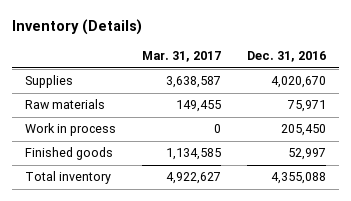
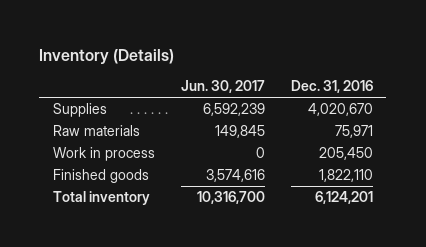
[141,51,221,63] Mar. 31, 2017 -> none
none -> [180,80,265,94] Jun. 30, 2017
[287,148,326,161] 52,997 -> [319,169,374,183] 1,822,110
[270,172,326,185] 4,355,088 -> [315,191,374,205] 6,124,201

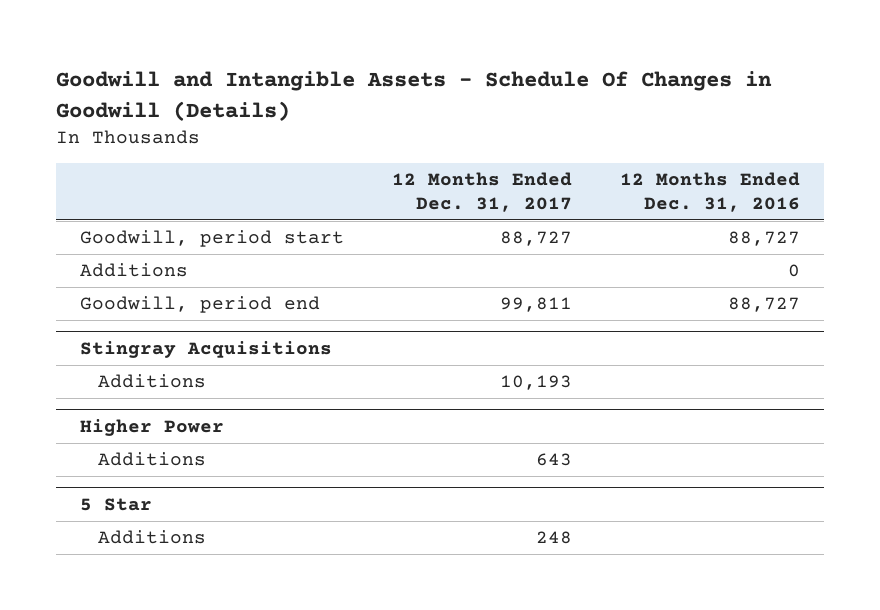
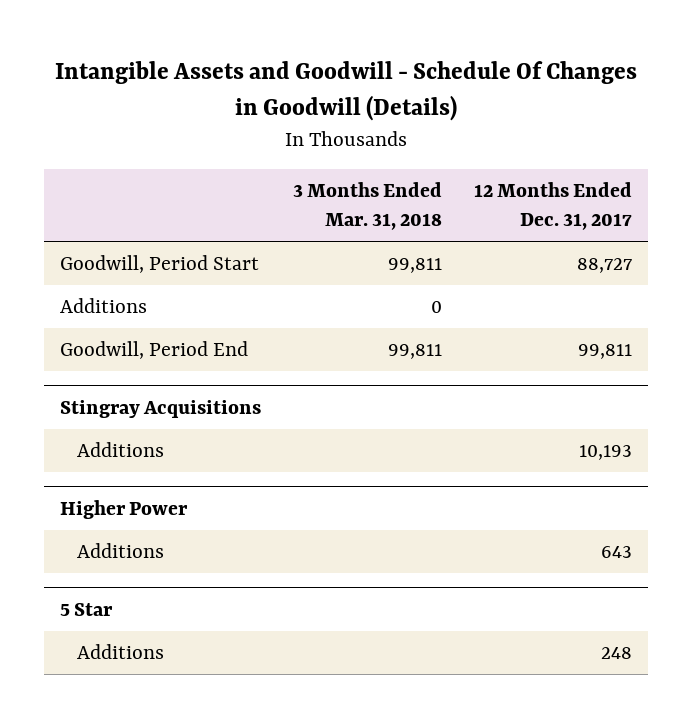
[55,71,772,121] Goodwill and Intangible Assets - Schedule Of Changes in Goodwill (Details) -> [54,61,637,121] Intangible Assets and Goodwill - Schedule Of Changes in Goodwill (Details)
[620,172,801,213] 12 Months Ended Dec. 31, 2016 -> none
none -> [292,181,442,231] 3 Months Ended Mar. 31, 2018
[80,230,345,248] Goodwill, period start -> [59,255,259,274] Goodwill, Period Start
[80,296,321,314] Goodwill, period end -> [59,341,248,360] Goodwill, Period End

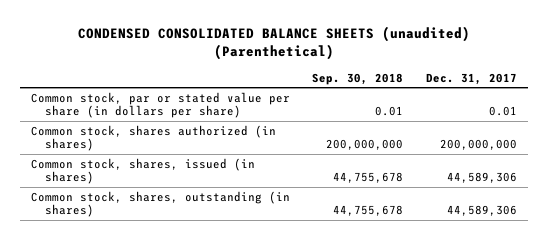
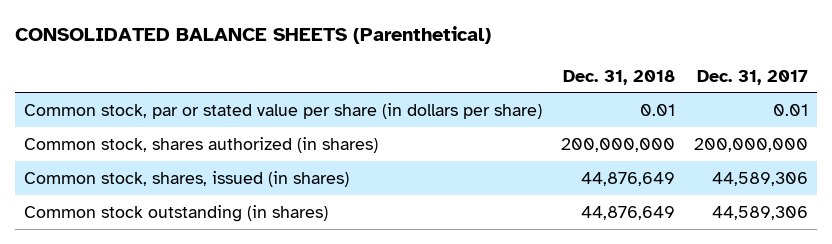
[77,25,470,61] CONDENSED CONSOLIDATED BALANCE SHEETS (unaudited) (Parenthetical) -> [14,26,491,45] CONSOLIDATED BALANCE SHEETS (Parenthetical)
[312,72,404,85] Sep. 30, 2018 -> none
none -> [562,69,675,85] Dec. 31, 2018
[30,190,290,218] Common stock, shares, outstanding (in shares) -> [24,204,329,222] Common stock outstanding (in shares)

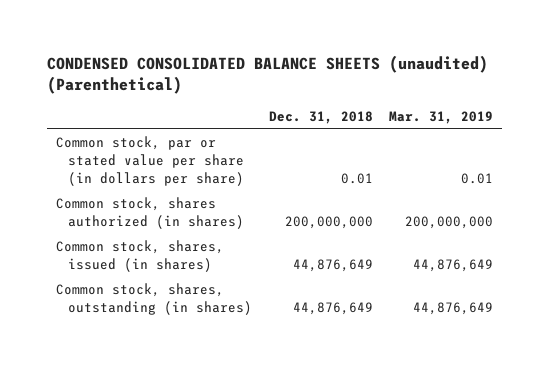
[14,26,491,45] CONSOLIDATED BALANCE SHEETS (Parenthetical) -> [47,54,489,94] CONDENSED CONSOLIDATED BALANCE SHEETS (unaudited) (Parenthetical)
[696,69,808,85] Dec. 31, 2017 -> none
none -> [389,111,494,125] Mar. 31, 2019
[24,204,329,222] Common stock outstanding (in shares) -> [55,283,253,316] Common stock, shares, outstanding (in shares)

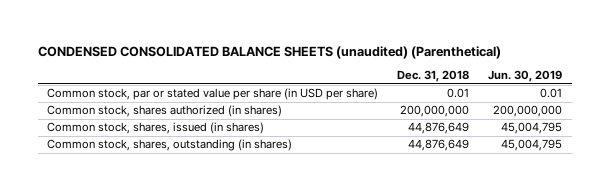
[389,111,494,125] Mar. 31, 2019 -> none
none -> [488,70,563,83] Jun. 30, 2019
[55,136,245,186] Common stock, par or stated value per share (in dollars per share) -> [47,88,379,101] Common stock, par or stated value per share (in USD per share)

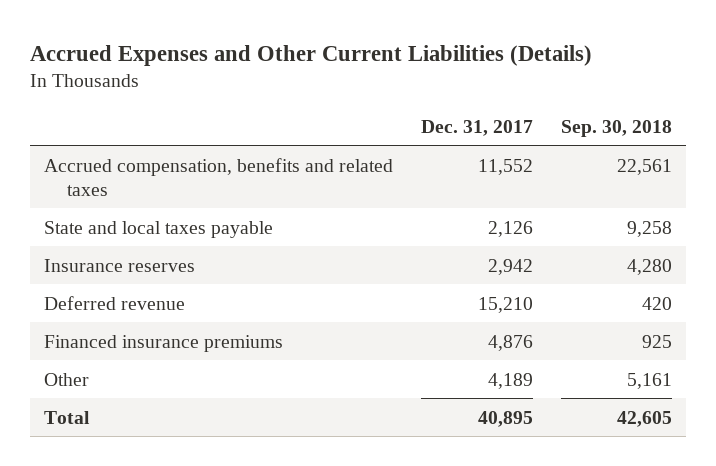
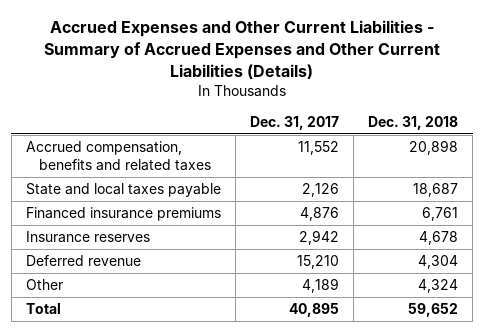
[29,44,592,66] Accrued Expenses and Other Current Liabilities (Details) -> [44,20,441,79] Accrued Expenses and Other Current Liabilities - Summary of Accrued Expenses and Other Current Liabilities (Details)
[561,119,673,137] Sep. 30, 2018 -> none
none -> [368,115,459,130] Dec. 31, 2018
[44,334,284,352] Financed insurance premiums -> [25,207,221,222] Financed insurance premiums

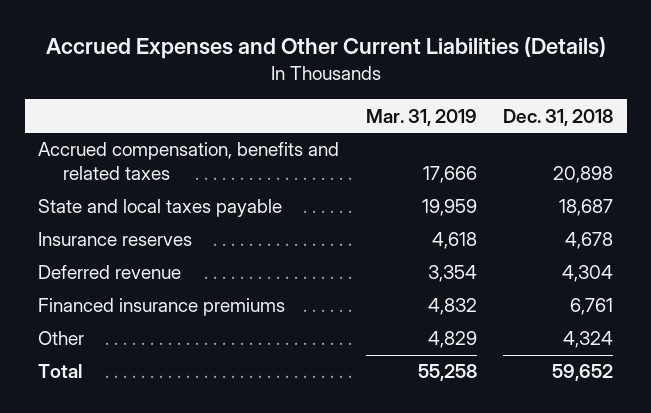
[44,20,441,79] Accrued Expenses and Other Current Liabilities - Summary of Accrued Expenses and Other Current Liabilities (Details) -> [45,37,606,60] Accrued Expenses and Other Current Liabilities (Details)
[250,115,340,130] Dec. 31, 2017 -> none
none -> [365,108,477,126] Mar. 31, 2019
[25,207,221,222] Financed insurance premiums -> [37,298,285,317] Financed insurance premiums

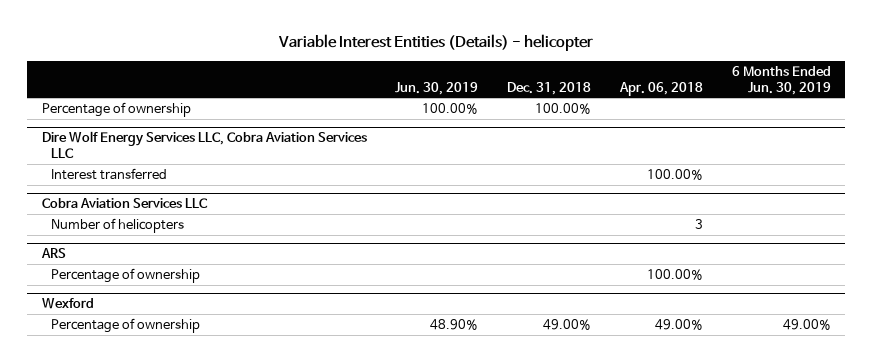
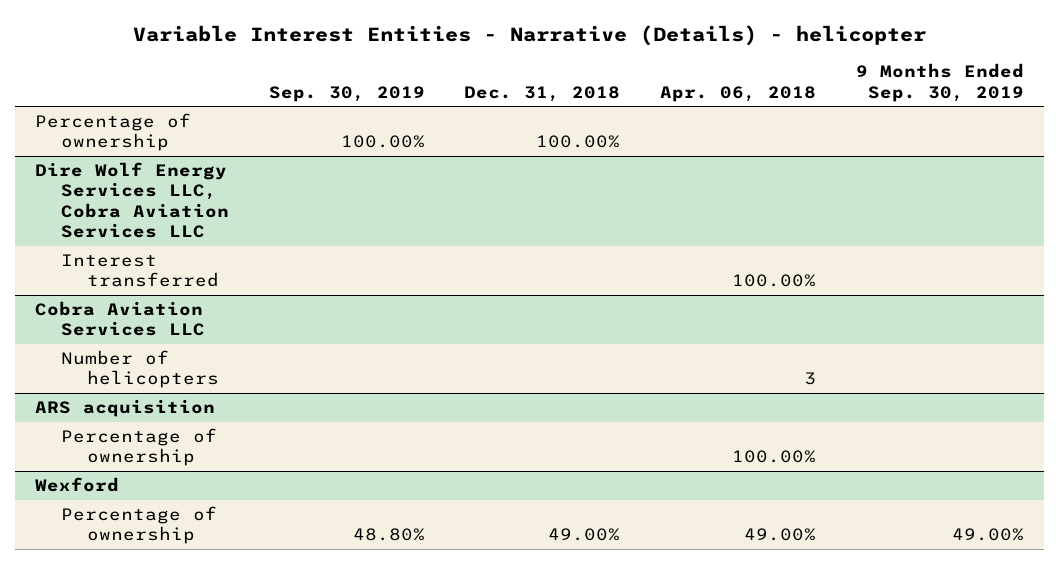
[278,34,594,52] Variable Interest Entities (Details) - helicopter -> [132,24,927,46] Variable Interest Entities - Narrative (Details) - helicopter
[395,81,479,95] Jun. 30, 2019 -> none
[731,65,831,95] 6 Months Ended Jun. 30, 2019 -> none
none -> [268,85,425,102] Sep. 30, 2019
none -> [856,63,1025,102] 9 Months Ended Sep. 30, 2019
[40,248,66,259] ARS -> [35,399,216,418] ARS acquisition

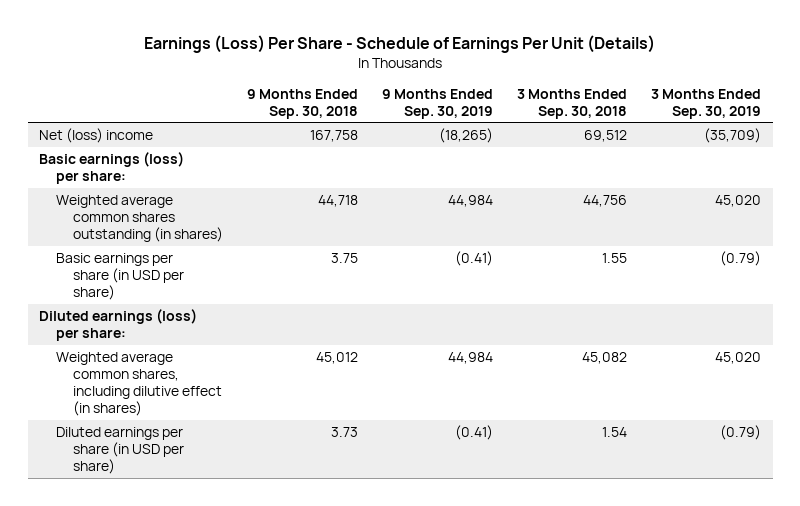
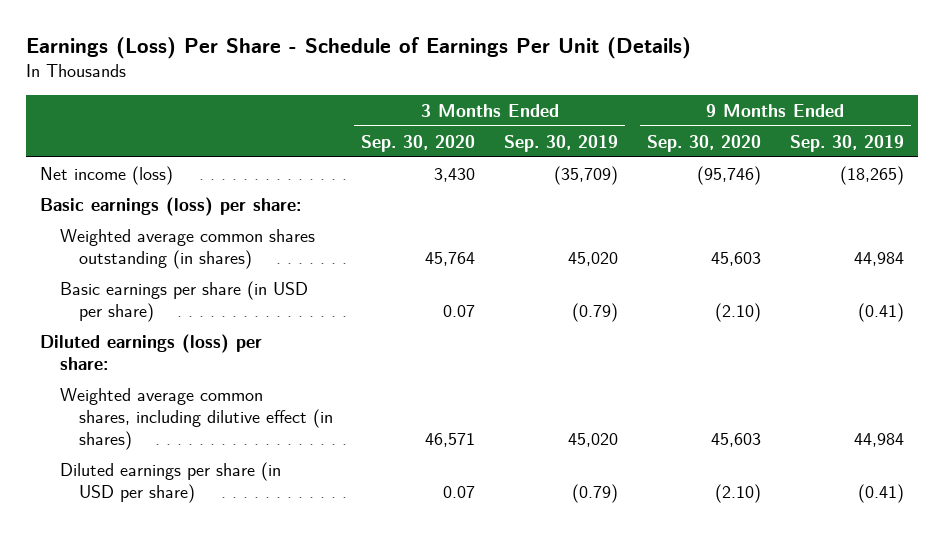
[247,88,359,119] 9 Months Ended Sep. 30, 2018 -> none
[517,88,628,119] 3 Months Ended Sep. 30, 2018 -> none
none -> [361,134,476,152] Sep. 30, 2020
none -> [646,134,761,152] Sep. 30, 2020
[39,127,154,143] Net (loss) income -> [40,165,174,185] Net income (loss)

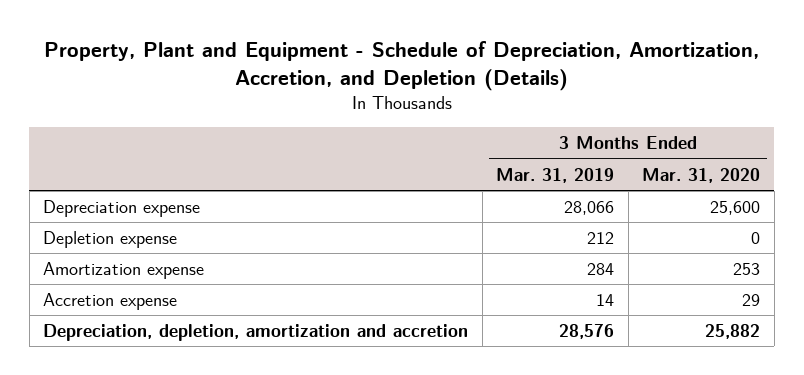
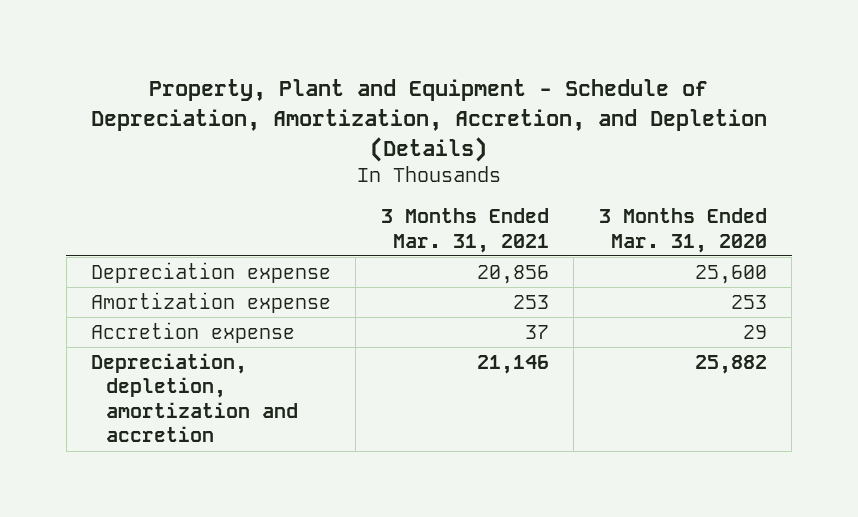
[496,167,615,183] Mar. 31, 2019 -> none
none -> [380,207,549,253] 3 Months Ended Mar. 31, 2021
[43,231,178,249] Depletion expense -> none

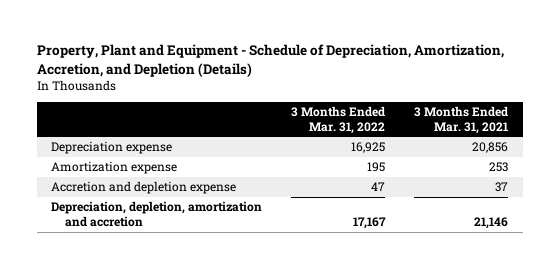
[598,207,767,253] 3 Months Ended Mar. 31, 2020 -> none
none -> [291,105,386,134] 3 Months Ended Mar. 31, 2022
[91,321,296,343] Accretion expense -> [51,181,237,195] Accretion and depletion expense

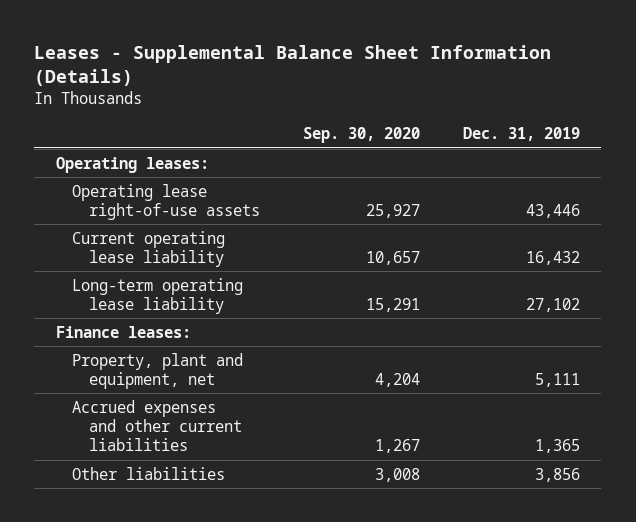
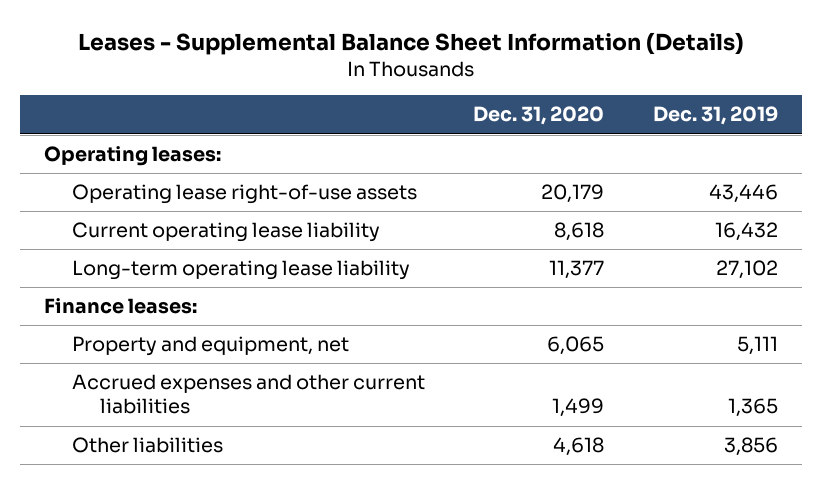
[302,127,420,144] Sep. 30, 2020 -> none
none -> [473,106,605,126] Dec. 31, 2020
[72,352,244,389] Property, plant and equipment, net -> [72,336,350,357] Property and equipment, net

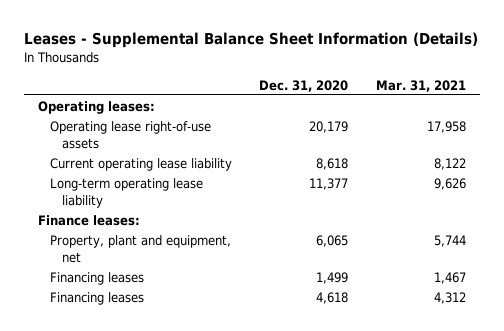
[652,106,778,126] Dec. 31, 2019 -> none
none -> [376,79,467,92] Mar. 31, 2021
[72,336,350,357] Property and equipment, net -> [49,234,231,263] Property, plant and equipment, net
[72,374,426,415] Accrued expenses and other current liabilities -> [49,271,144,285] Financing leases
[72,437,224,454] Other liabilities -> [49,291,144,305] Financing leases

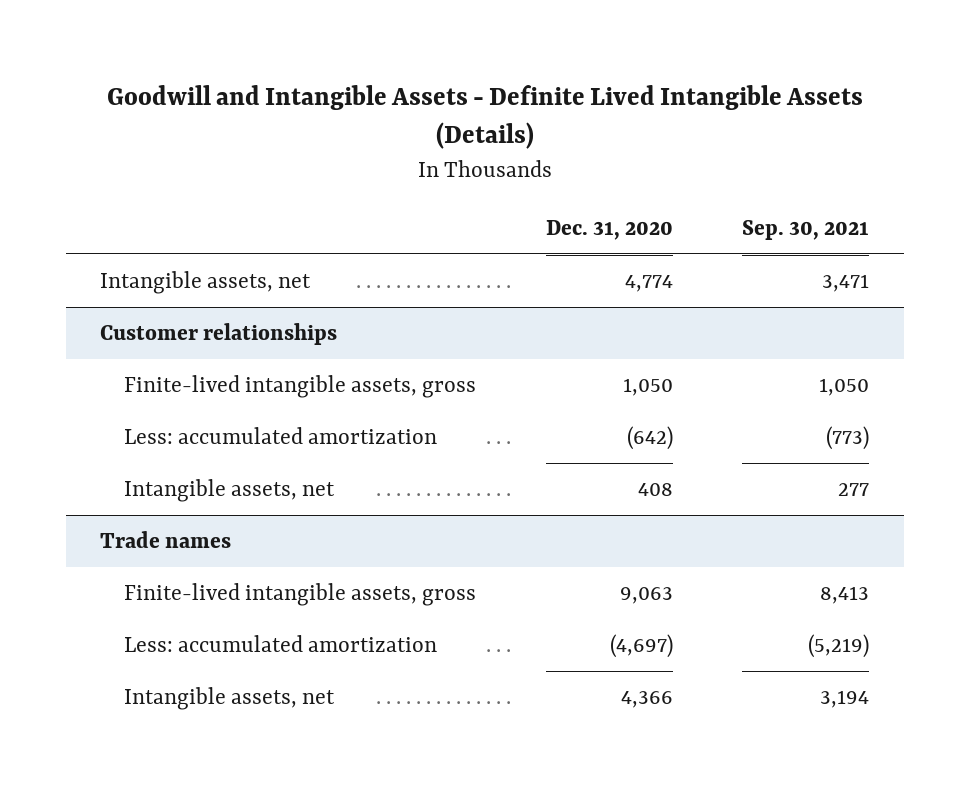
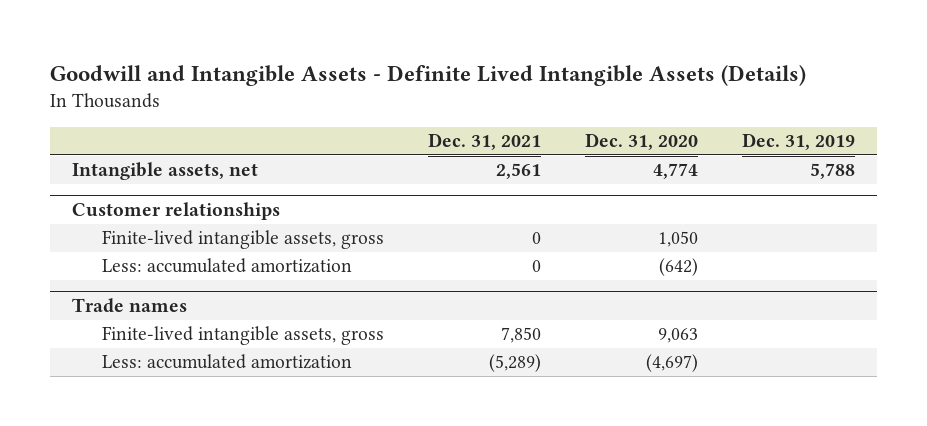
[742,220,870,241] Sep. 30, 2021 -> none
none -> [428,133,542,151] Dec. 31, 2021
none -> [742,133,856,151] Dec. 31, 2019
[124,479,336,503] Intangible assets, net -> none
[124,687,336,711] Intangible assets, net -> none

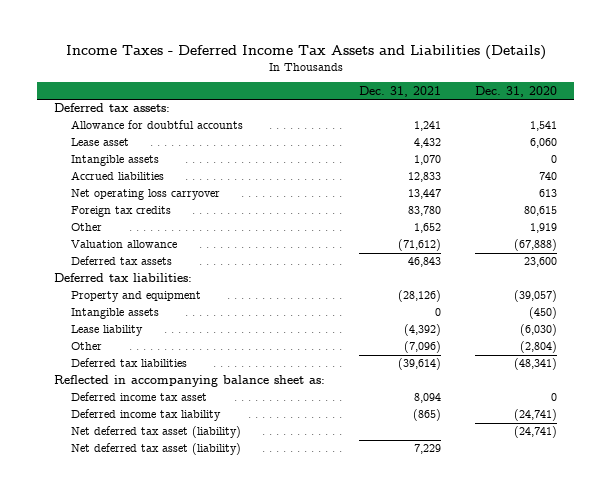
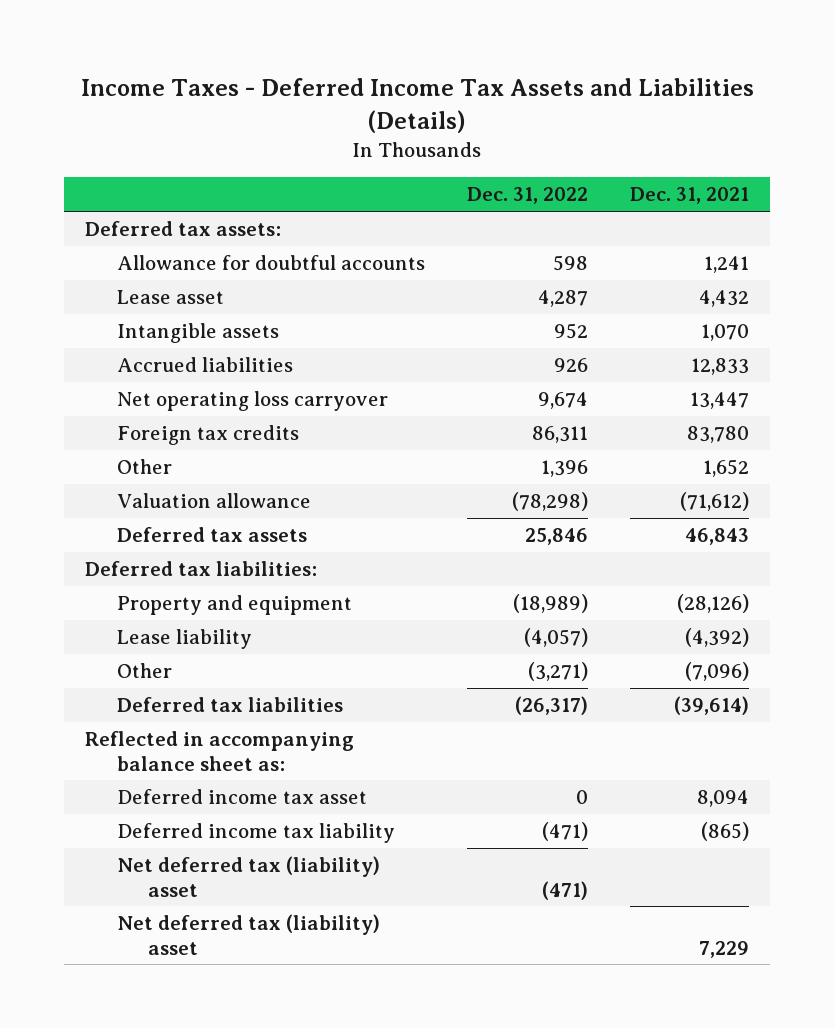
[475,85,558,97] Dec. 31, 2020 -> none
none -> [466,187,588,205] Dec. 31, 2022
[70,308,159,320] Intangible assets -> none
[70,426,241,439] Net deferred tax asset (liability) -> [116,856,380,897] Net deferred tax (liability) asset
[70,443,241,456] Net deferred tax asset (liability) -> [116,914,380,955] Net deferred tax (liability) asset

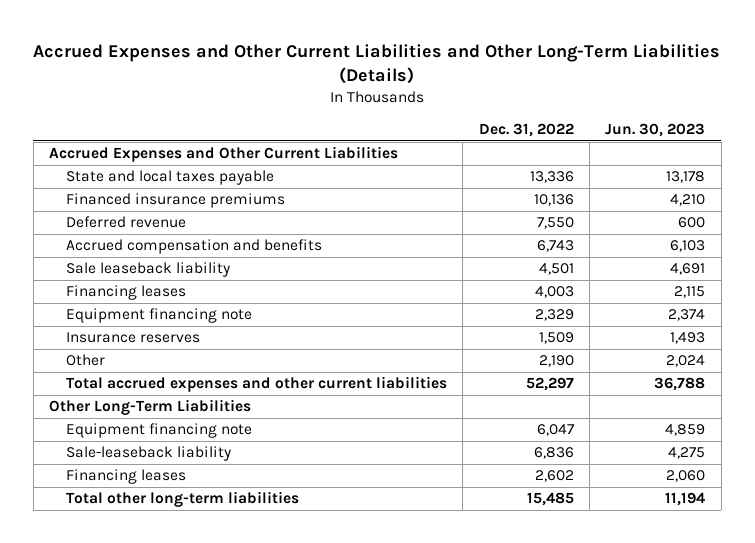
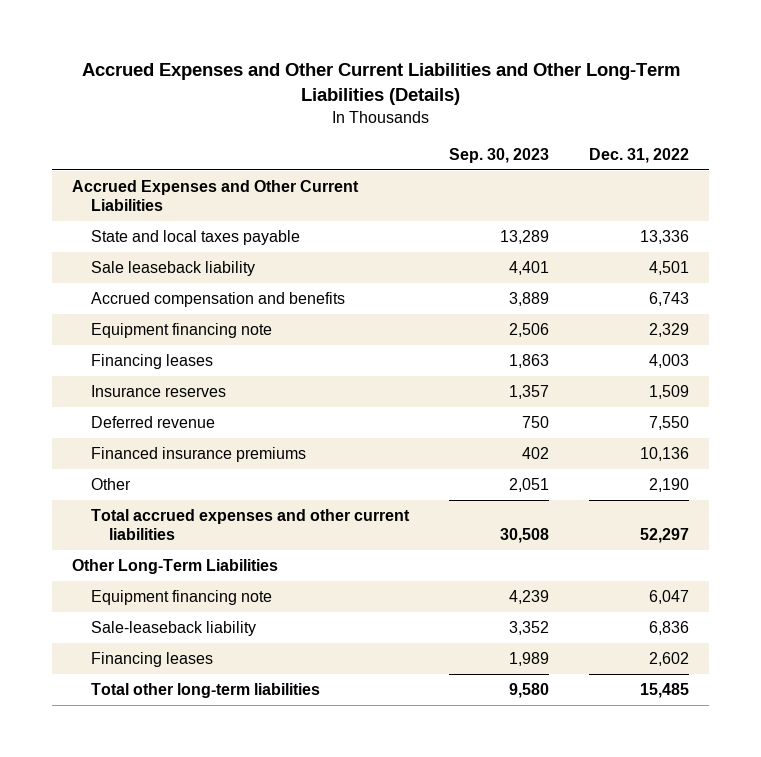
[605,123,706,138] Jun. 30, 2023 -> none
none -> [448,147,549,163] Sep. 30, 2023
[66,239,323,255] Accrued compensation and benefits -> [90,291,345,307] Accrued compensation and benefits
[66,285,187,301] Financing leases -> [90,353,213,369] Financing leases
[66,216,187,229] Deferred revenue -> [90,415,215,428] Deferred revenue
[66,193,286,209] Financed insurance premiums -> [90,446,306,462] Financed insurance premiums

